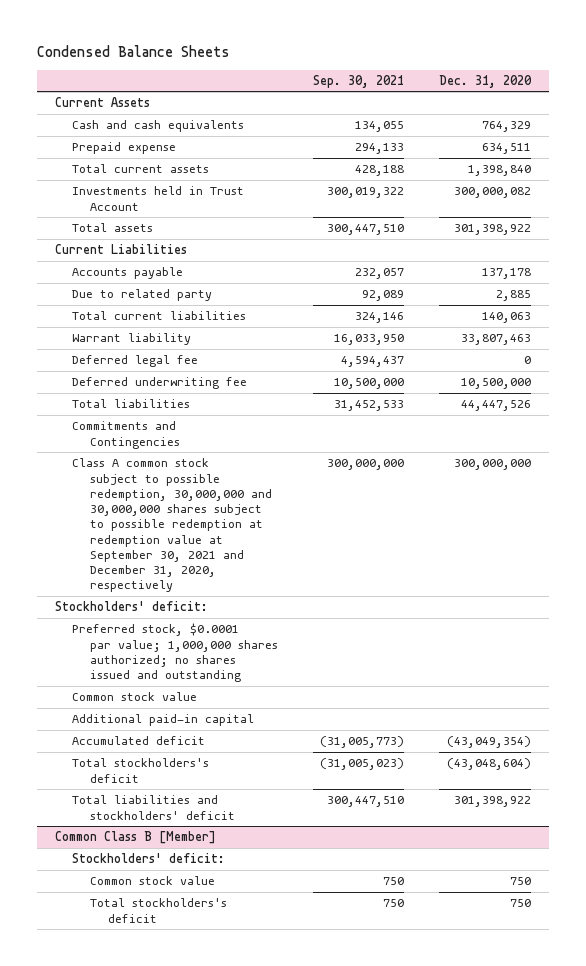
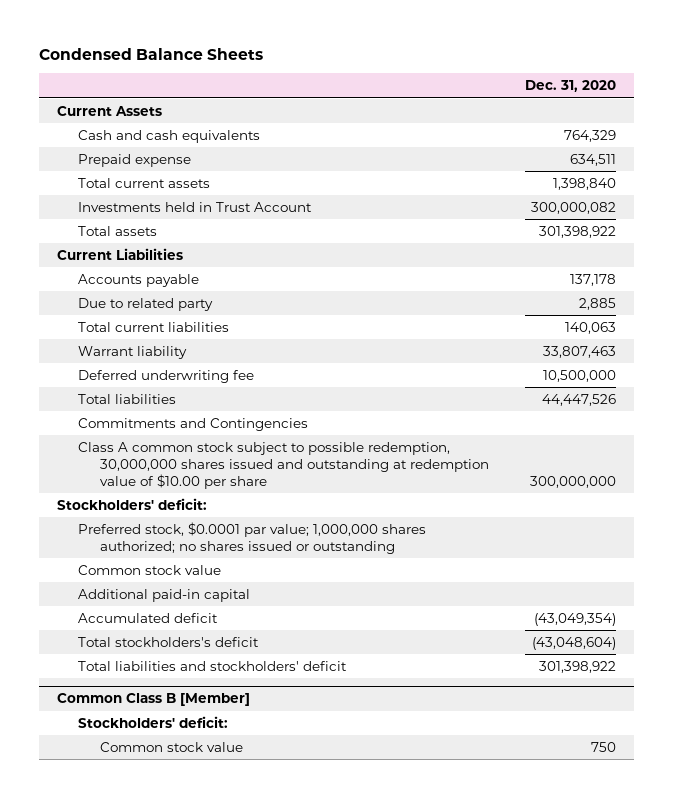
[312,74,404,88] Sep. 30, 2021 -> none
[72,355,199,368] Deferred legal fee -> none
[72,458,272,593] Class A common stock subject to possible redemption, 30,000,000 and 30,000,000 shares subject to possible redemption at redemption value at September 30, 2021 and December 31, 2020, respectively -> [78,441,489,489] Class A common stock subject to possible redemption, 30,000,000 shares issued and outstanding at redemption value of $10.00 per share
[72,623,278,683] Preferred stock, $0.0001 par value; 1,000,000 shares authorized; no shares issued and outstanding -> [78,521,427,554] Preferred stock, $0.0001 par value; 1,000,000 shares authorized; no shares issued or outstanding
[89,898,227,923] Total stockholders's deficit -> none

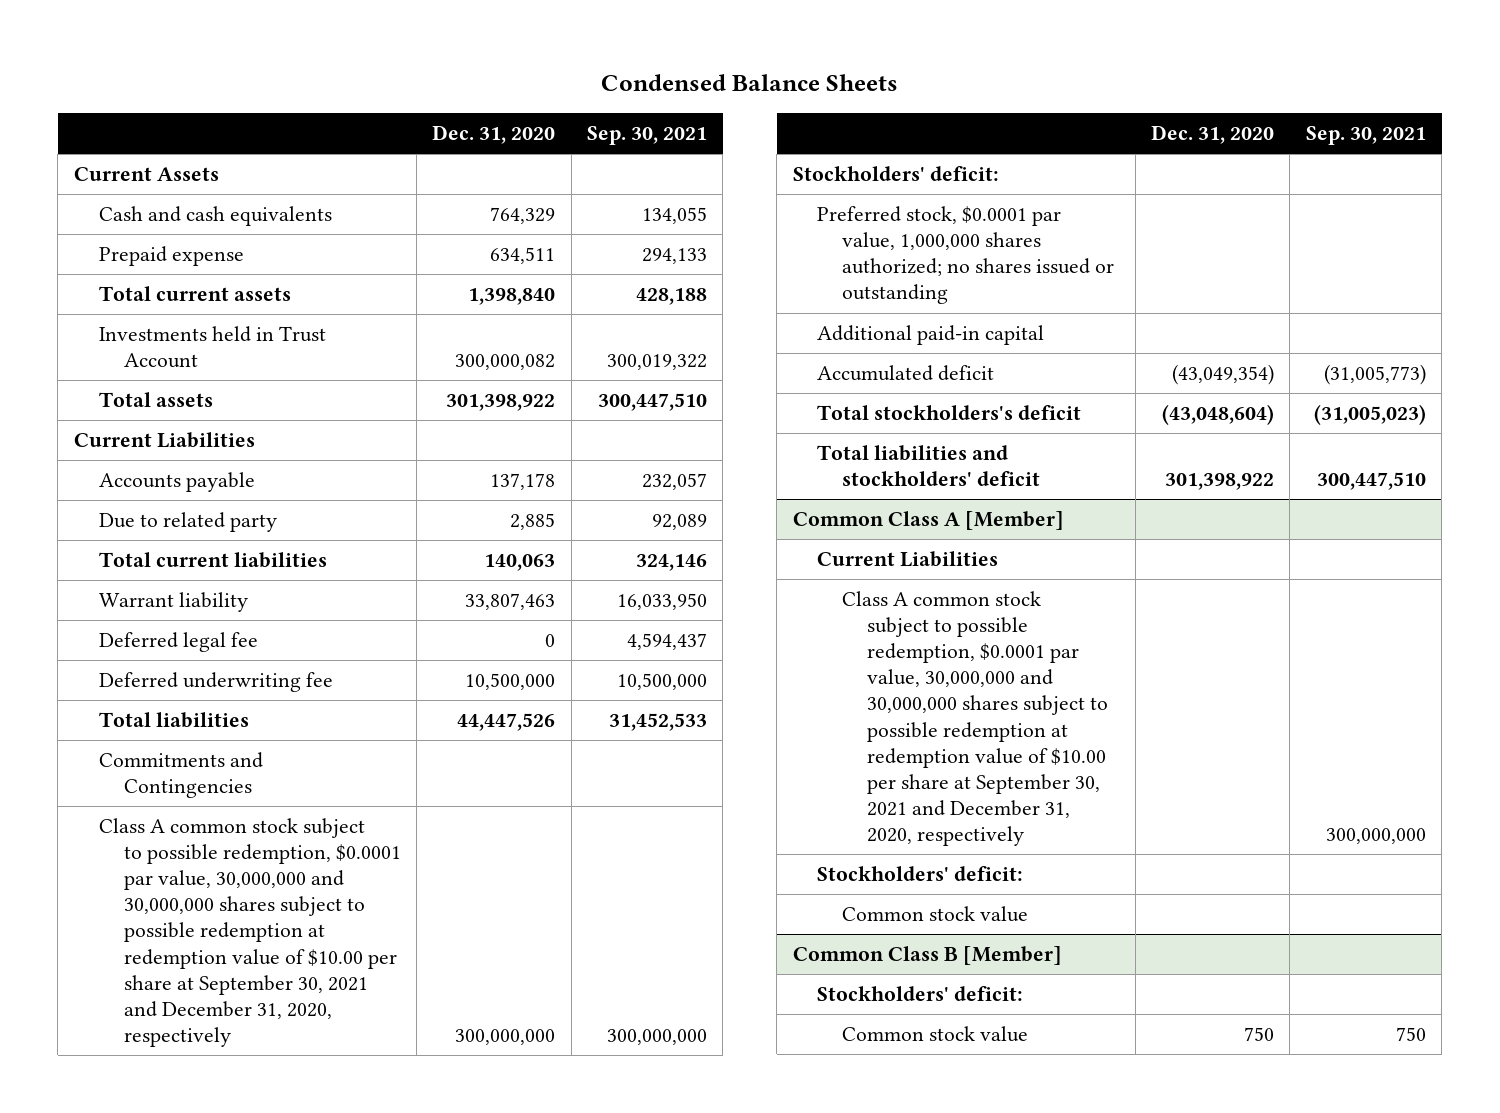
none -> [587,125,708,145] Sep. 30, 2021
none -> [98,632,258,653] Deferred legal fee
[78,441,489,489] Class A common stock subject to possible redemption, 30,000,000 shares issued and outstanding at redemption value of $10.00 per share -> [98,818,401,1047] Class A common stock subject to possible redemption, $0.0001 par value, 30,000,000 and 30,000,000 shares subject to possible redemption at redemption value of $10.00 per share at September 30, 2021 and December 31, 2020, respectively
[78,564,222,575] Common stock value -> none
[78,521,427,554] Preferred stock, $0.0001 par value; 1,000,000 shares authorized; no shares issued or outstanding -> [817,206,1115,305] Preferred stock, $0.0001 par value, 1,000,000 shares authorized; no shares issued or outstanding
none -> [792,511,1064,531] Common Class A [Member]
none -> [817,551,999,568] Current Liabilities
none -> [842,591,1109,846] Class A common stock subject to possible redemption, $0.0001 par value, 30,000,000 and 30,000,000 shares subject to possible redemption at redemption value of $10.00 per share at September 30, 2021 and December 31, 2020, respectively
none -> [817,866,1024,882] Stockholders' deficit:
none -> [842,906,1029,923] Common stock value

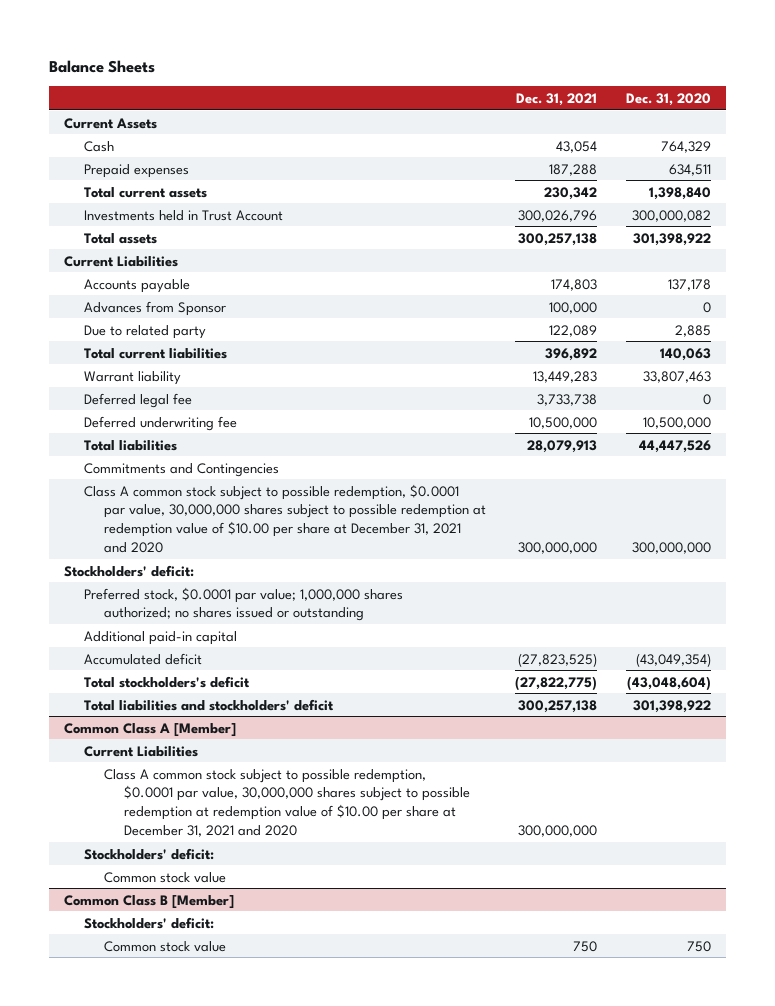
[600,74,898,92] Condensed Balance Sheets -> [49,59,156,73] Balance Sheets
[587,125,708,145] Sep. 30, 2021 -> none
none -> [516,92,598,106] Dec. 31, 2021
[98,206,332,227] Cash and cash equivalents -> [84,140,115,152] Cash
[98,246,244,267] Prepaid expense -> [84,163,190,178] Prepaid expenses
none -> [84,300,227,316] Advances from Sponsor
[98,818,401,1047] Class A common stock subject to possible redemption, $0.0001 par value, 30,000,000 and 30,000,000 shares subject to possible redemption at redemption value of $10.00 per share at September 30, 2021 and December 31, 2020, respectively -> [84,483,487,553] Class A common stock subject to possible redemption, $0.0001 par value, 30,000,000 shares subject to possible redemption at redemption value of $10.00 per share at December 31, 2021 and 2020
[817,206,1115,305] Preferred stock, $0.0001 par value, 1,000,000 shares authorized; no shares issued or outstanding -> [84,586,404,622] Preferred stock, $0.0001 par value; 1,000,000 shares authorized; no shares issued or outstanding
[842,591,1109,846] Class A common stock subject to possible redemption, $0.0001 par value, 30,000,000 and 30,000,000 shares subject to possible redemption at redemption value of $10.00 per share at September 30, 2021 and December 31, 2020, respectively -> [104,768,471,837] Class A common stock subject to possible redemption, $0.0001 par value, 30,000,000 shares subject to possible redemption at redemption value of $10.00 per share at December 31, 2021 and 2020

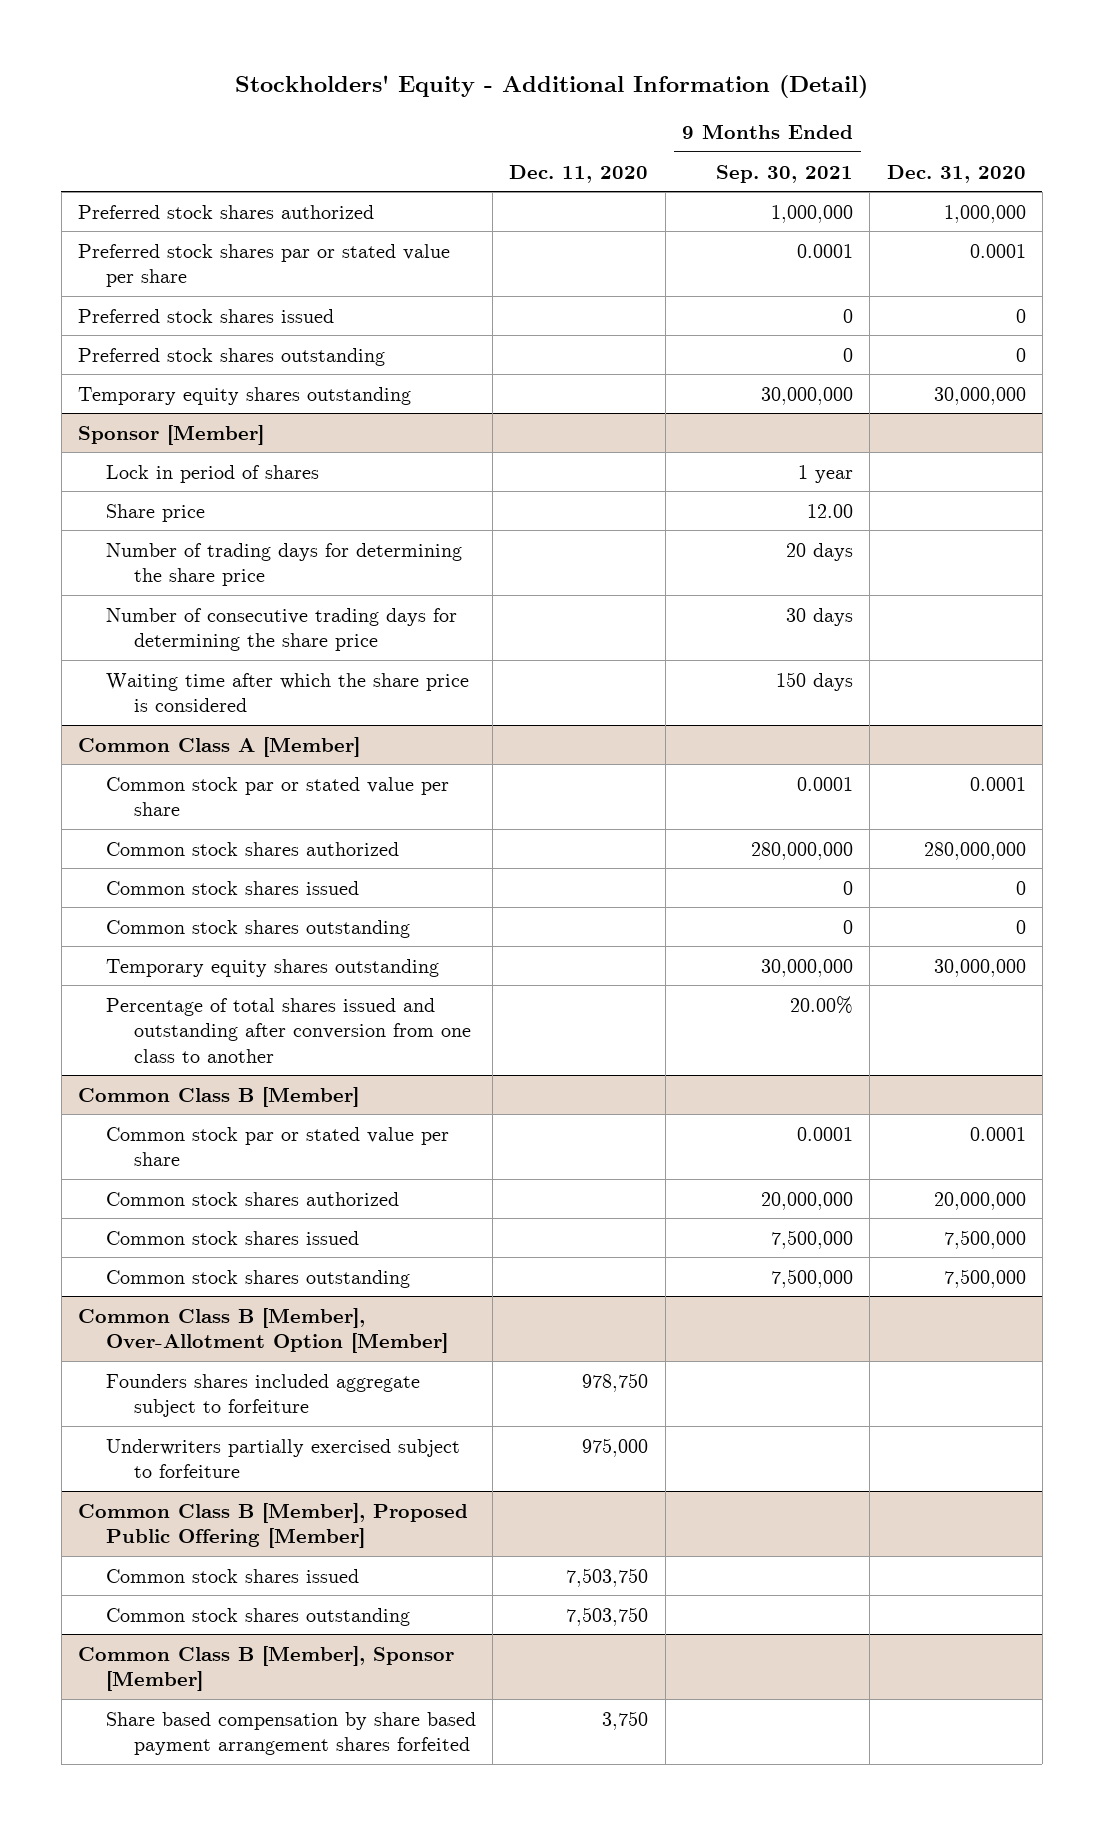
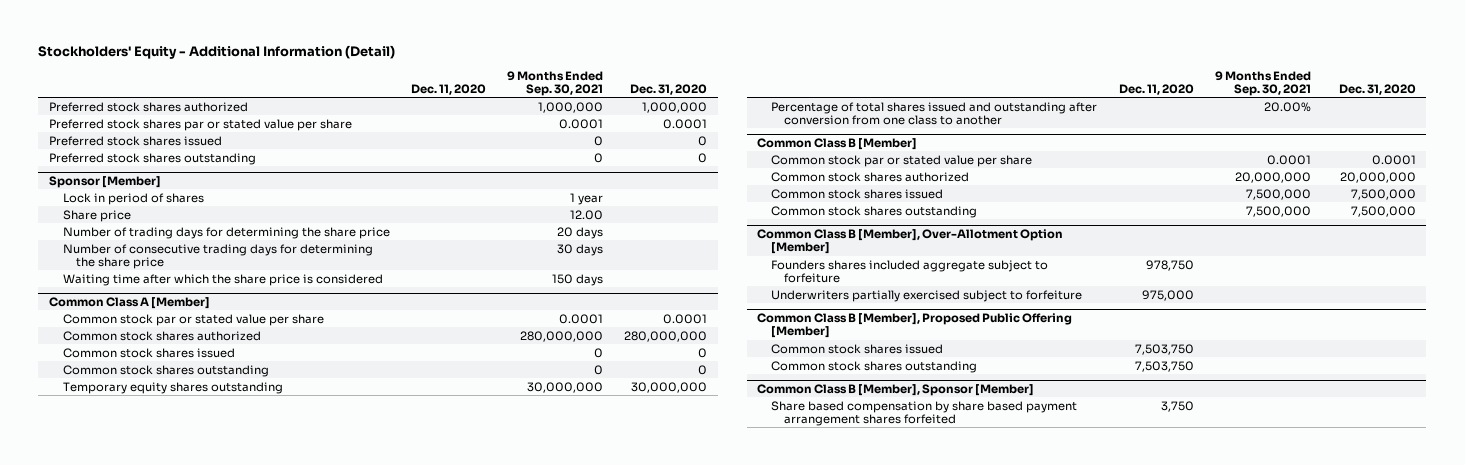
[77,386,411,405] Temporary equity shares outstanding -> none

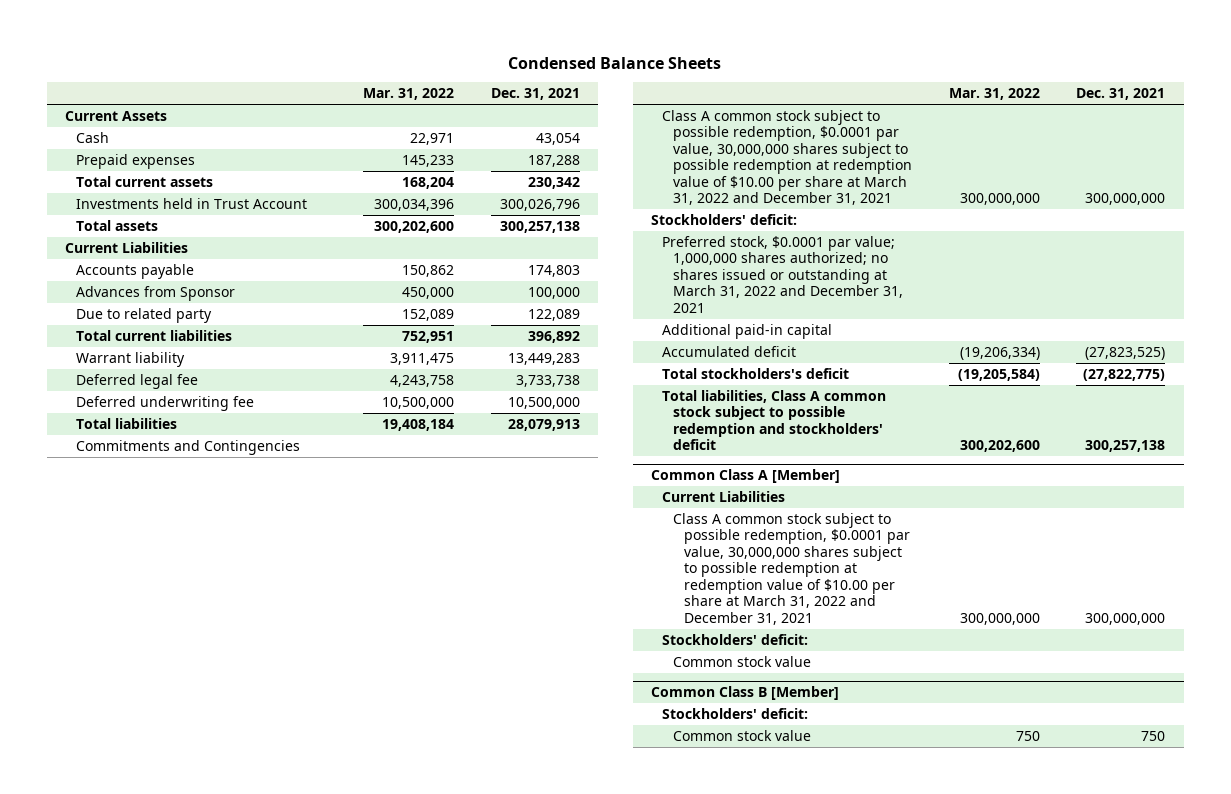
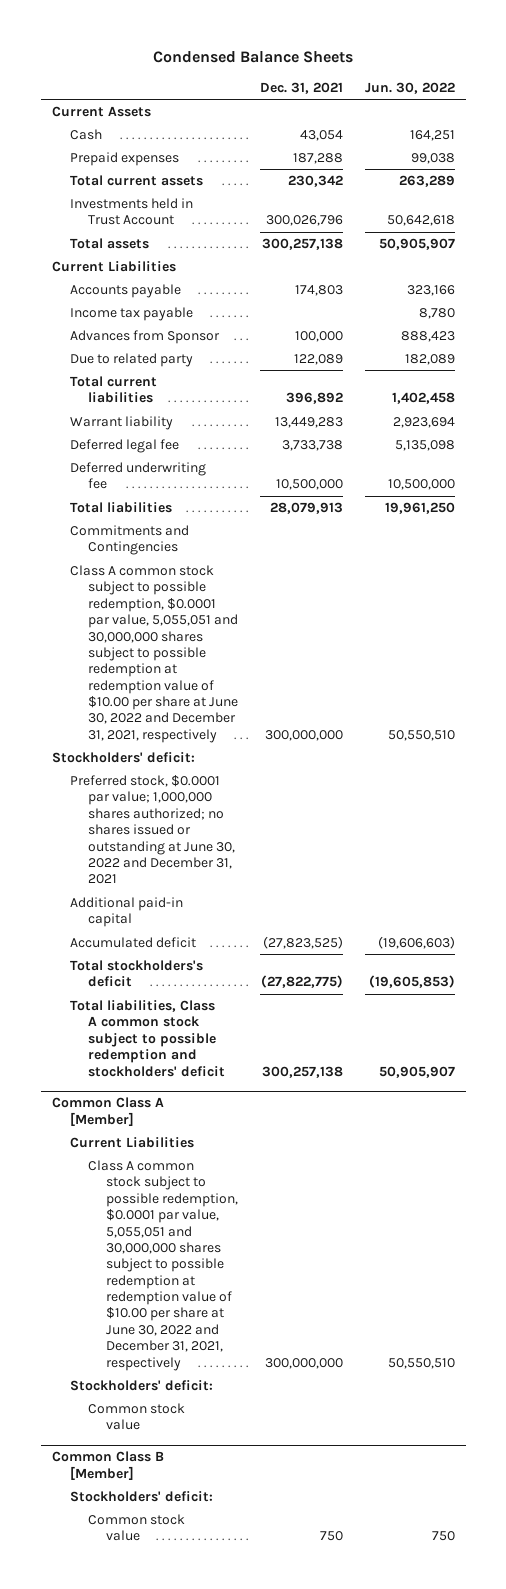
[363,88,455,101] Mar. 31, 2022 -> none
none -> [364,82,455,95] Jun. 30, 2022
none -> [69,306,193,321] Income tax payable
[661,110,913,206] Class A common stock subject to possible redemption, $0.0001 par value, 30,000,000 shares subject to possible redemption at redemption value of $10.00 per share at March 31, 2022 and December 31, 2021 -> [69,564,238,743] Class A common stock subject to possible redemption, $0.0001 par value, 5,055,051 and 30,000,000 shares subject to possible redemption at redemption value of $10.00 per share at June 30, 2022 and December 31, 2021, respectively
[661,236,904,313] Preferred stock, $0.0001 par value; 1,000,000 shares authorized; no shares issued or outstanding at March 31, 2022 and December 31, 2021 -> [69,774,235,885] Preferred stock, $0.0001 par value; 1,000,000 shares authorized; no shares issued or outstanding at June 30, 2022 and December 31, 2021
[673,513,911,625] Class A common stock subject to possible redemption, $0.0001 par value, 30,000,000 shares subject to possible redemption at redemption value of $10.00 per share at March 31, 2022 and December 31, 2021 -> [87,1159,238,1371] Class A common stock subject to possible redemption, $0.0001 par value, 5,055,051 and 30,000,000 shares subject to possible redemption at redemption value of $10.00 per share at June 30, 2022 and December 31, 2021, respectively

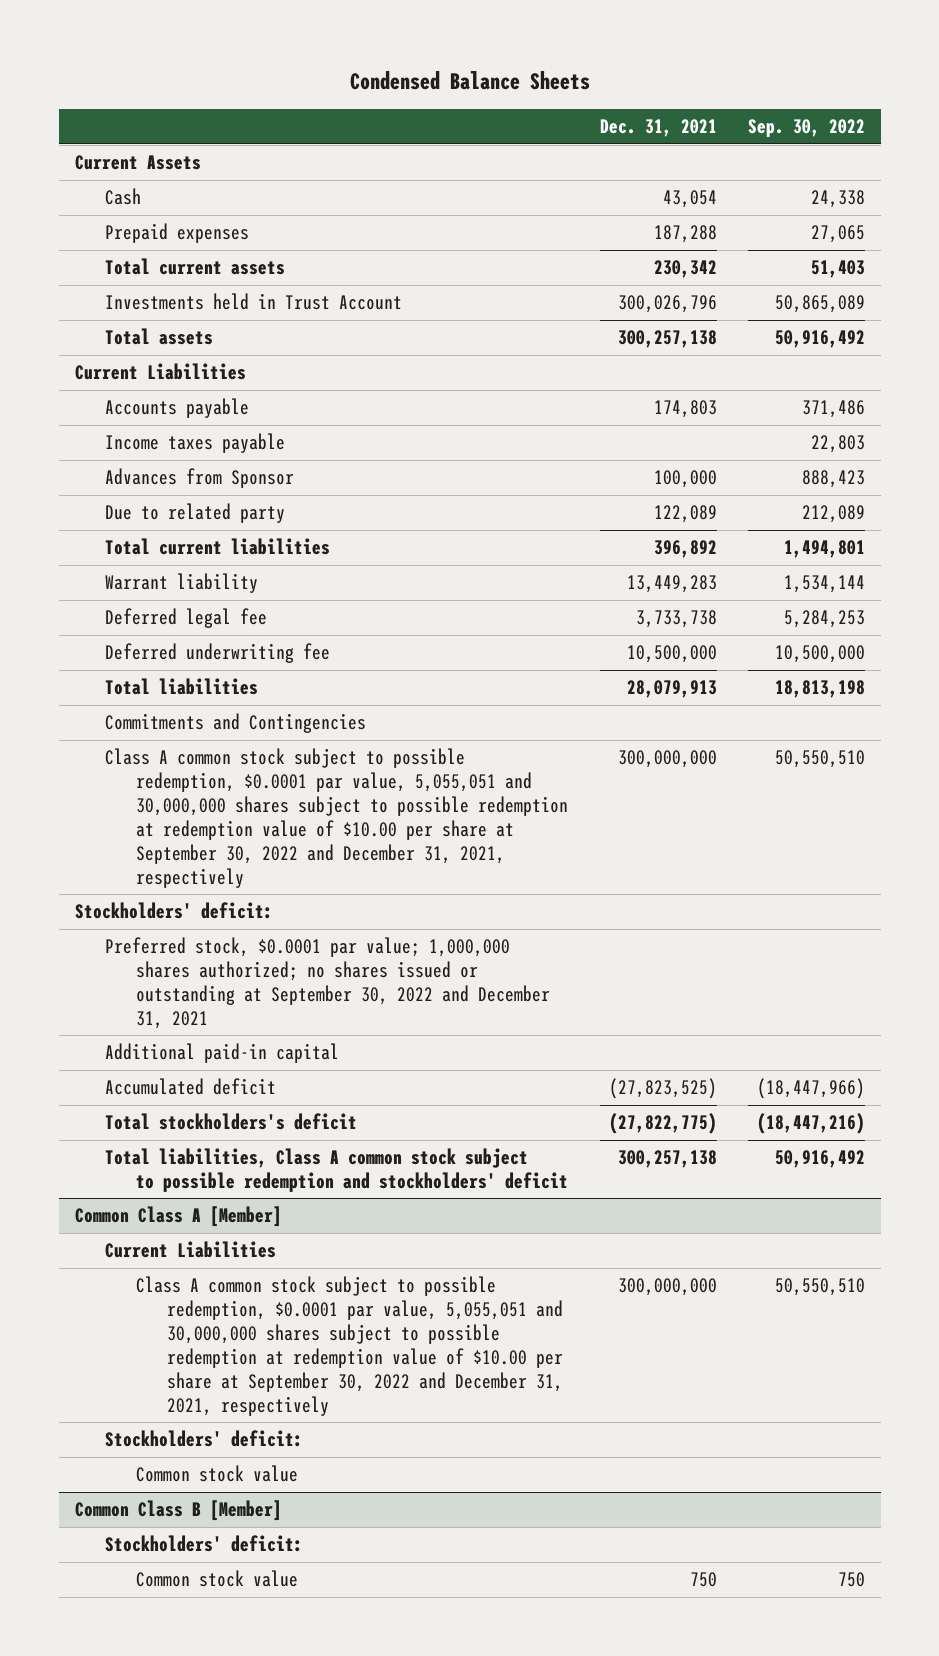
[364,82,455,95] Jun. 30, 2022 -> none
none -> [747,119,865,138] Sep. 30, 2022
[69,306,193,321] Income tax payable -> [105,433,286,454] Income taxes payable
[69,564,238,743] Class A common stock subject to possible redemption, $0.0001 par value, 5,055,051 and 30,000,000 shares subject to possible redemption at redemption value of $10.00 per share at June 30, 2022 and December 31, 2021, respectively -> [105,748,569,888] Class A common stock subject to possible redemption, $0.0001 par value, 5,055,051 and 30,000,000 shares subject to possible redemption at redemption value of $10.00 per share at September 30, 2022 and December 31, 2021, respectively
[69,774,235,885] Preferred stock, $0.0001 par value; 1,000,000 shares authorized; no shares issued or outstanding at June 30, 2022 and December 31, 2021 -> [105,937,551,1029] Preferred stock, $0.0001 par value; 1,000,000 shares authorized; no shares issued or outstanding at September 30, 2022 and December 31, 2021
[87,1159,238,1371] Class A common stock subject to possible redemption, $0.0001 par value, 5,055,051 and 30,000,000 shares subject to possible redemption at redemption value of $10.00 per share at June 30, 2022 and December 31, 2021, respectively -> [136,1276,563,1416] Class A common stock subject to possible redemption, $0.0001 par value, 5,055,051 and 30,000,000 shares subject to possible redemption at redemption value of $10.00 per share at September 30, 2022 and December 31, 2021, respectively

